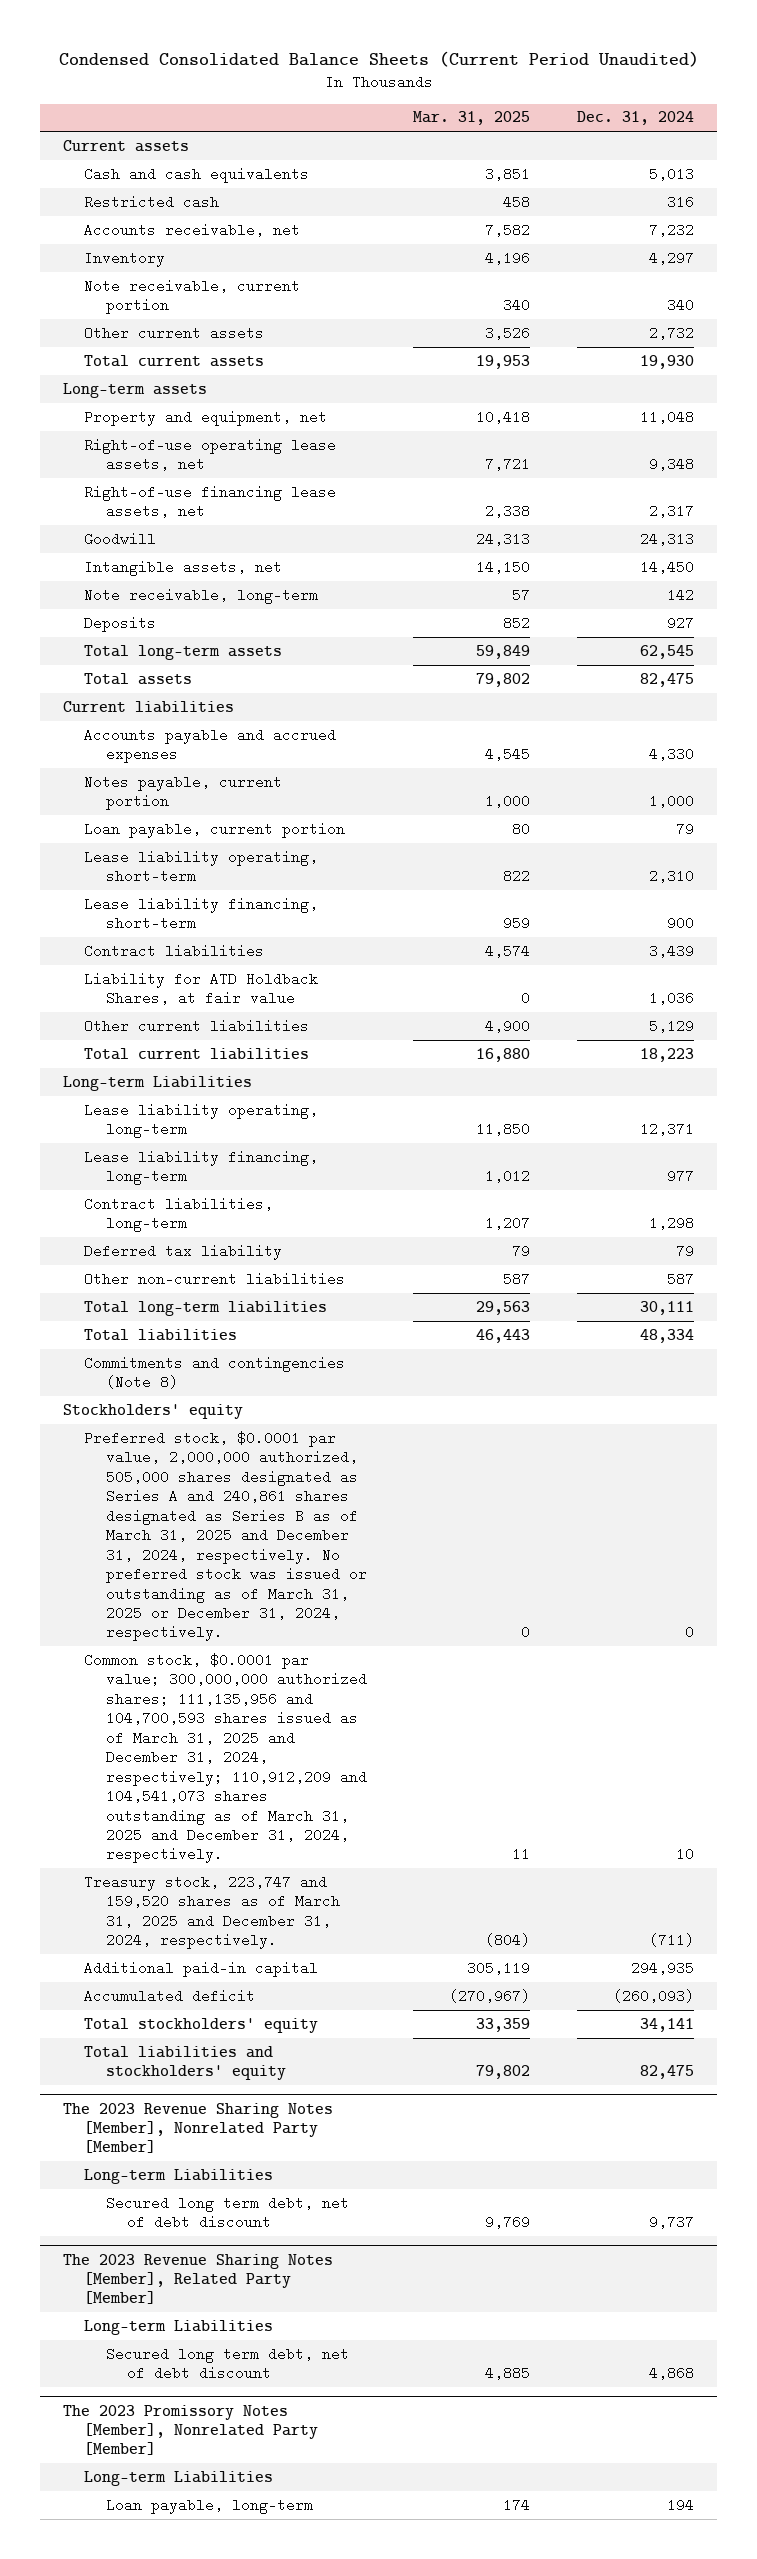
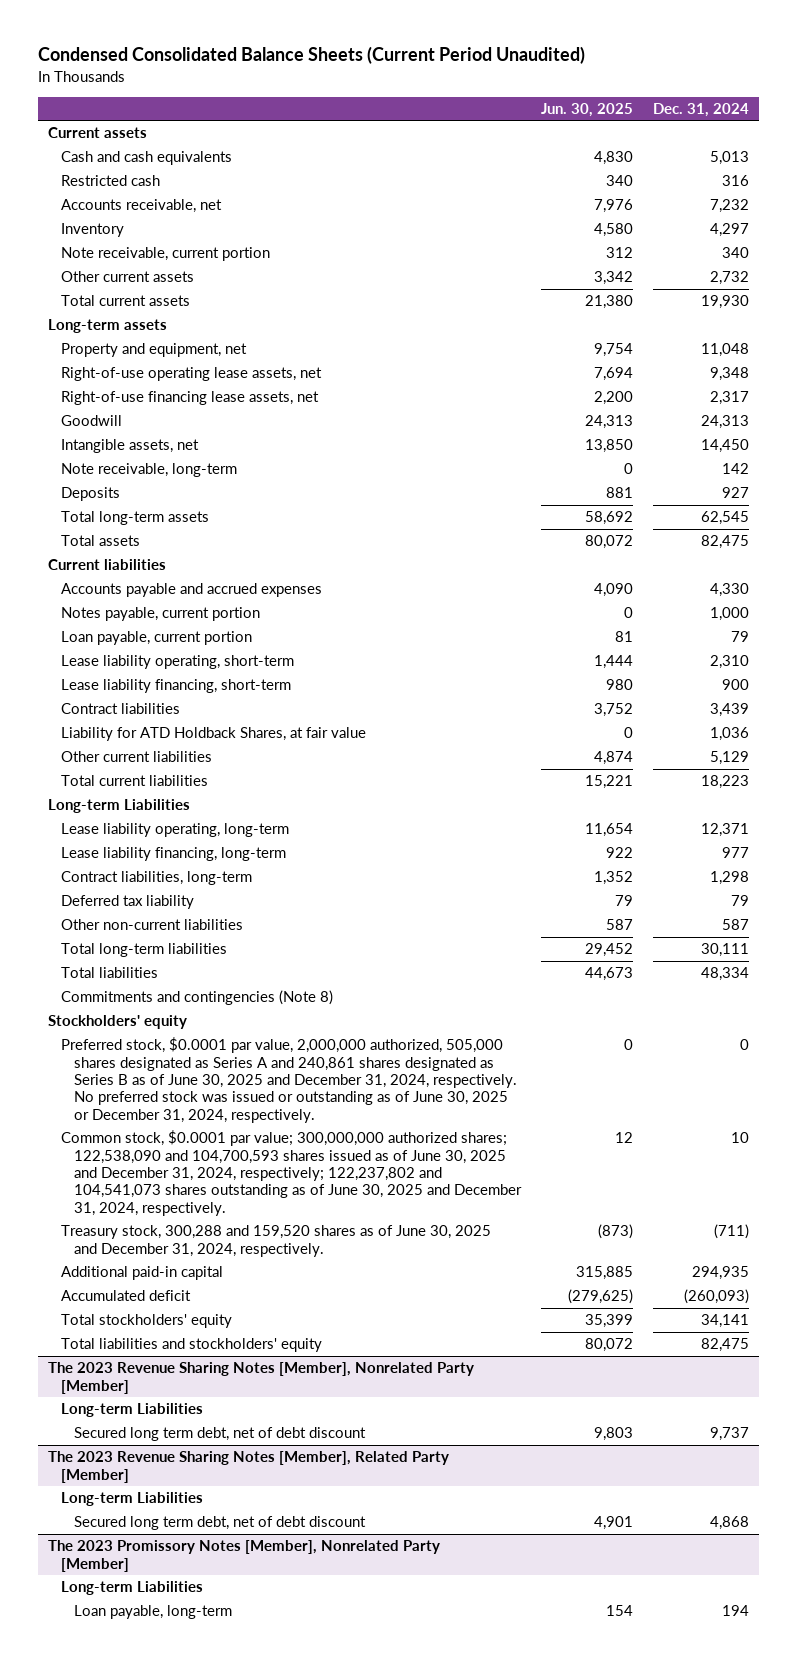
[413,111,531,126] Mar. 31, 2025 -> none
none -> [541,102,634,117] Jun. 30, 2025
[84,1430,367,1642] Preferred stock, $0.0001 par value, 2,000,000 authorized, 505,000 shares designated as Series A and 240,861 shares designated as Series B as of March 31, 2025 and December 31, 2024, respectively. No preferred stock was issued or outstanding as of March 31, 2025 or December 31, 2024, respectively. -> [61,1037,518,1123] Preferred stock, $0.0001 par value, 2,000,000 authorized, 505,000 shares designated as Series A and 240,861 shares designated as Series B as of June 30, 2025 and December 31, 2024, respectively. No preferred stock was issued or outstanding as of June 30, 2025 or December 31, 2024, respectively.
[84,1652,367,1864] Common stock, $0.0001 par value; 300,000,000 authorized shares; 111,135,956 and 104,700,593 shares issued as of March 31, 2025 and December 31, 2024, respectively; 110,912,209 and 104,541,073 shares outstanding as of March 31, 2025 and December 31, 2024, respectively. -> [61,1130,523,1216] Common stock, $0.0001 par value; 300,000,000 authorized shares; 122,538,090 and 104,700,593 shares issued as of June 30, 2025 and December 31, 2024, respectively; 122,237,802 and 104,541,073 shares outstanding as of June 30, 2025 and December 31, 2024, respectively.
[84,1874,340,1950] Treasury stock, 223,747 and 159,520 shares as of March 31, 2025 and December 31, 2024, respectively. -> [61,1225,492,1257] Treasury stock, 300,288 and 159,520 shares as of June 30, 2025 and December 31, 2024, respectively.

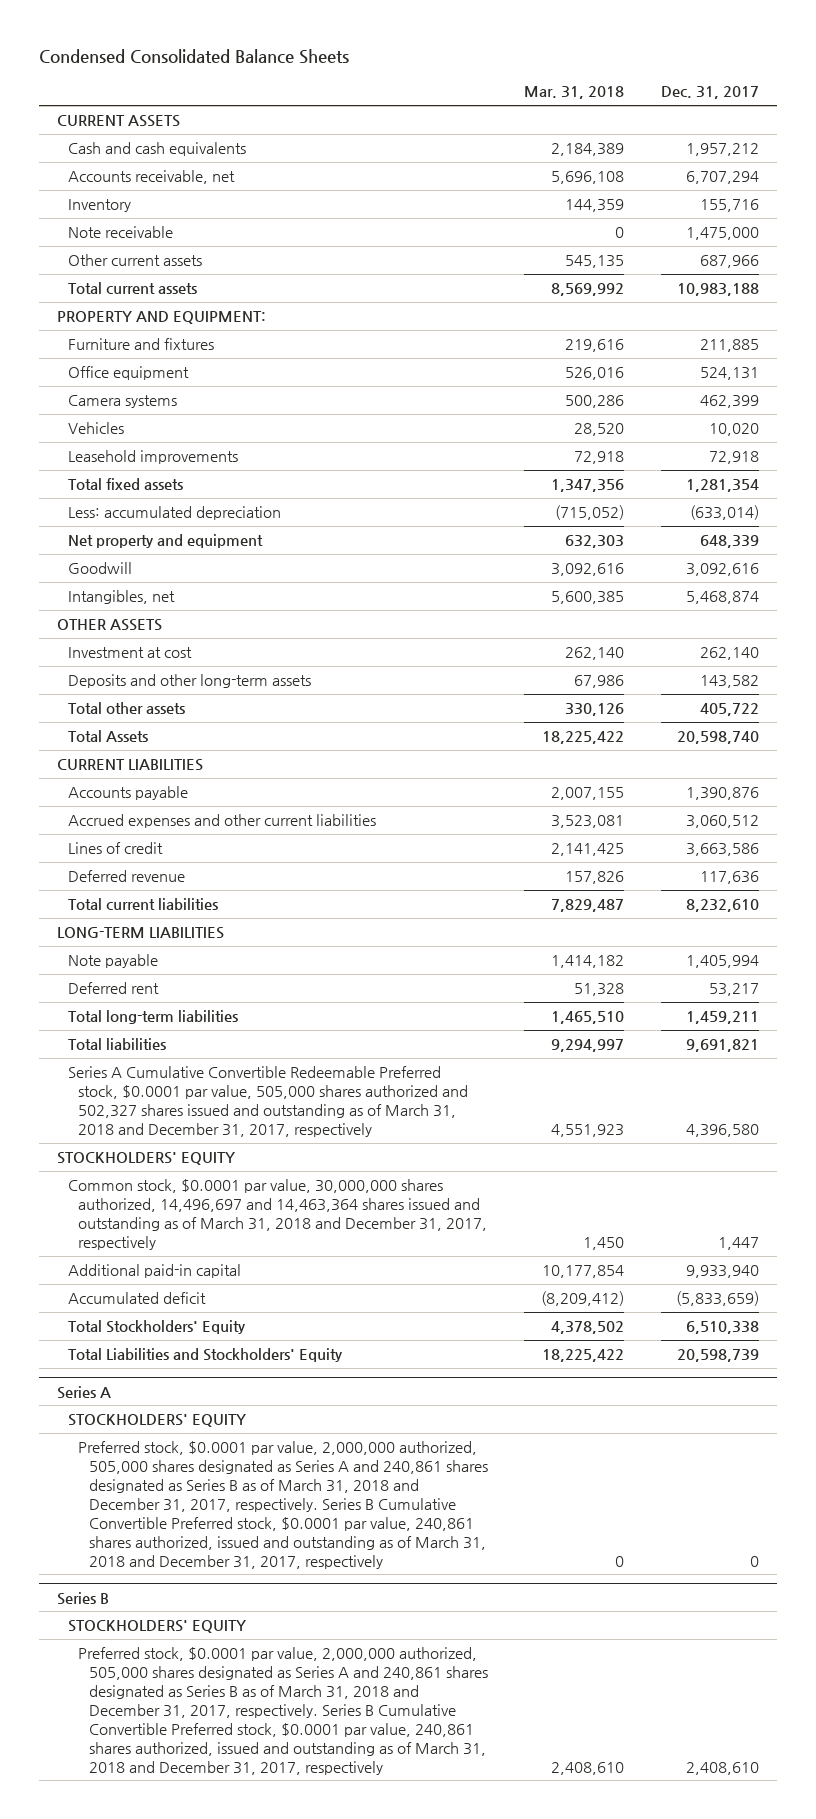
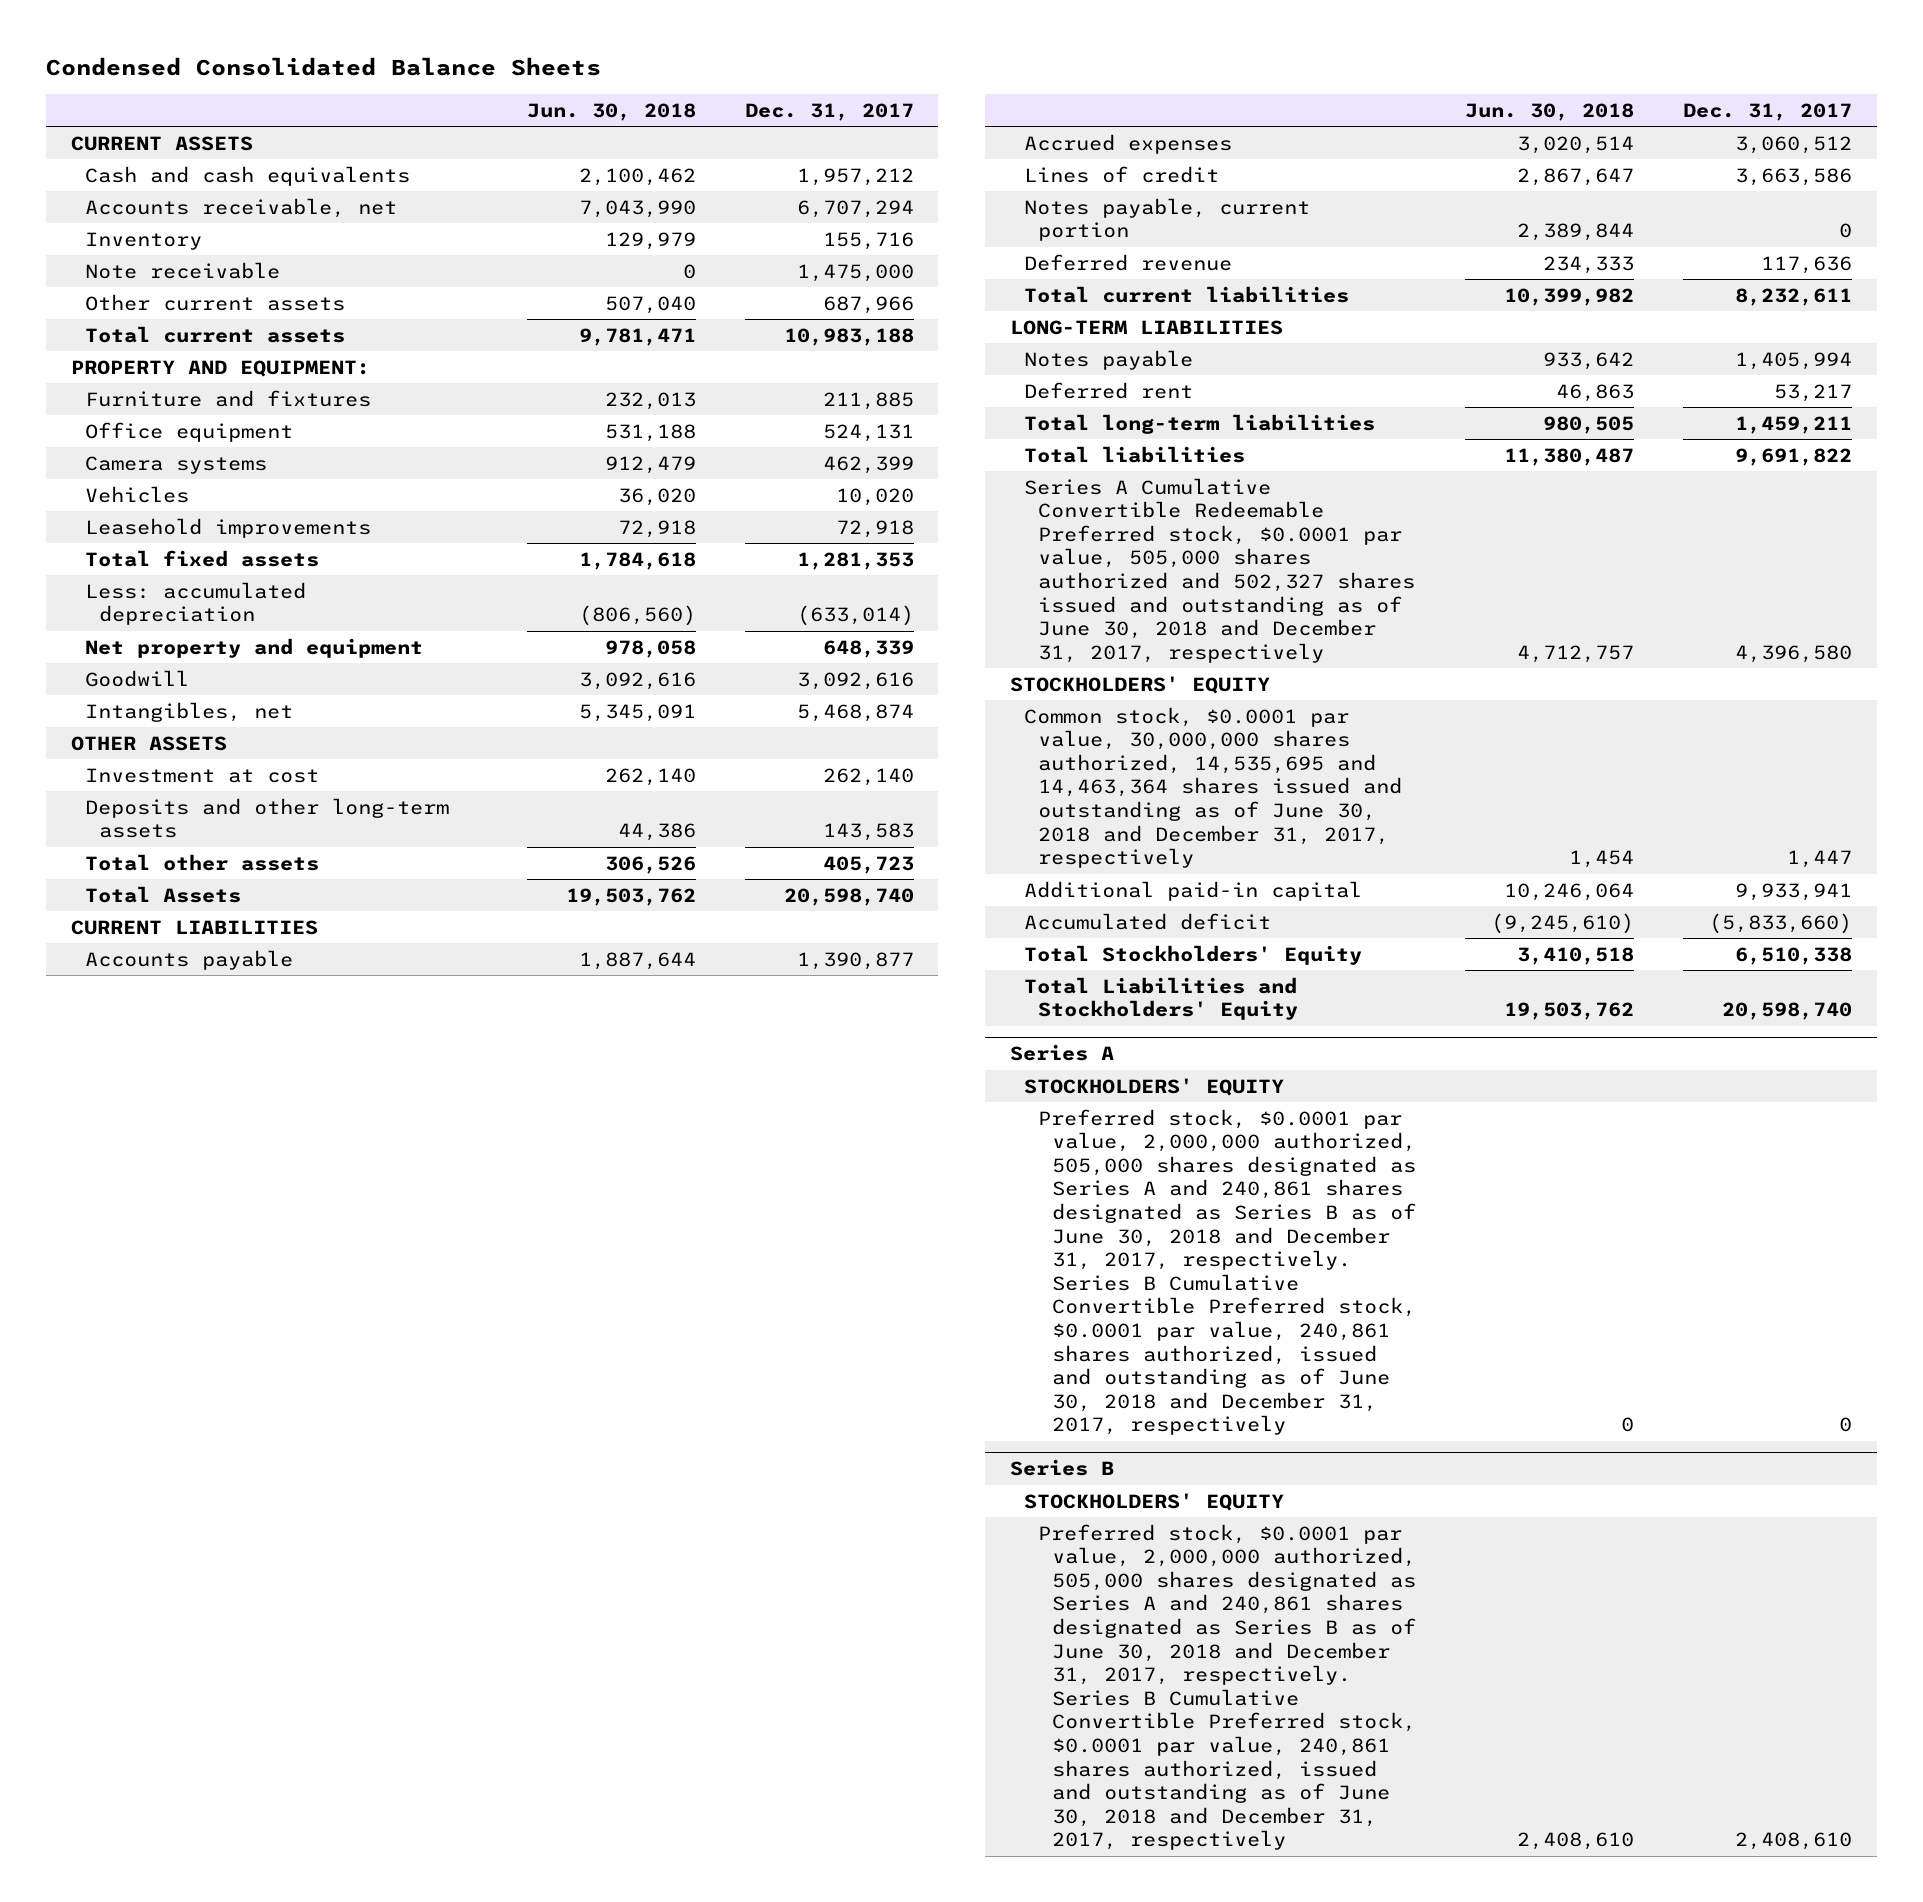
[524,86,625,100] Mar. 31, 2018 -> none
none -> [526,102,696,121] Jun. 30, 2018
[685,479,759,493] 1,281,354 -> [796,551,914,570] 1,281,353
[699,675,759,689] 143,582 -> [822,823,914,842] 143,583
[699,703,759,717] 405,722 -> [822,855,914,874] 405,723
[685,787,759,801] 1,390,876 -> [796,951,914,970] 1,390,877
[67,814,376,829] Accrued expenses and other current liabilities -> [1023,133,1232,154] Accrued expenses
none -> [1023,197,1310,242] Notes payable, current portion
[685,899,759,913] 8,232,610 -> [1735,287,1853,306] 8,232,611
[67,954,158,969] Note payable -> [1023,349,1193,370] Notes payable
[685,1039,759,1053] 9,691,821 -> [1735,447,1853,466] 9,691,822
[67,1066,469,1137] Series A Cumulative Convertible Redeemable Preferred stock, $0.0001 par value, 505,000 shares authorized and 502,327 shares issued and outstanding as of March 31, 2018 and December 31, 2017, respectively -> [1023,477,1416,663] Series A Cumulative Convertible Redeemable Preferred stock, $0.0001 par value, 505,000 shares authorized and 502,327 shares issued and outstanding as of June 30, 2018 and December 31, 2017, respectively
[67,1179,488,1250] Common stock, $0.0001 par value, 30,000,000 shares authorized, 14,496,697 and 14,463,364 shares issued and outstanding as of March 31, 2018 and December 31, 2017, respectively -> [1023,706,1403,869] Common stock, $0.0001 par value, 30,000,000 shares authorized, 14,535,695 and 14,463,364 shares issued and outstanding as of June 30, 2018 and December 31, 2017, respectively
[685,1265,759,1279] 9,933,940 -> [1735,882,1853,901] 9,933,941
[675,1291,759,1307] (5,833,659) -> [1709,912,1853,934] (5,833,660)
[676,1349,759,1363] 20,598,739 -> [1722,1002,1853,1021] 20,598,740
[78,1441,488,1569] Preferred stock, $0.0001 par value, 2,000,000 authorized, 505,000 shares designated as Series A and 240,861 shares designated as Series B as of March 31, 2018 and December 31, 2017, respectively. Series B Cumulative Convertible Preferred stock, $0.0001 par value, 240,861 shares authorized, issued and outstanding as of March 31, 2018 and December 31, 2017, respectively -> [1038,1108,1417,1436] Preferred stock, $0.0001 par value, 2,000,000 authorized, 505,000 shares designated as Series A and 240,861 shares designated as Series B as of June 30, 2018 and December 31, 2017, respectively. Series B Cumulative Convertible Preferred stock, $0.0001 par value, 240,861 shares authorized, issued and outstanding as of June 30, 2018 and December 31, 2017, respectively
[78,1647,488,1775] Preferred stock, $0.0001 par value, 2,000,000 authorized, 505,000 shares designated as Series A and 240,861 shares designated as Series B as of March 31, 2018 and December 31, 2017, respectively. Series B Cumulative Convertible Preferred stock, $0.0001 par value, 240,861 shares authorized, issued and outstanding as of March 31, 2018 and December 31, 2017, respectively -> [1038,1523,1417,1851] Preferred stock, $0.0001 par value, 2,000,000 authorized, 505,000 shares designated as Series A and 240,861 shares designated as Series B as of June 30, 2018 and December 31, 2017, respectively. Series B Cumulative Convertible Preferred stock, $0.0001 par value, 240,861 shares authorized, issued and outstanding as of June 30, 2018 and December 31, 2017, respectively

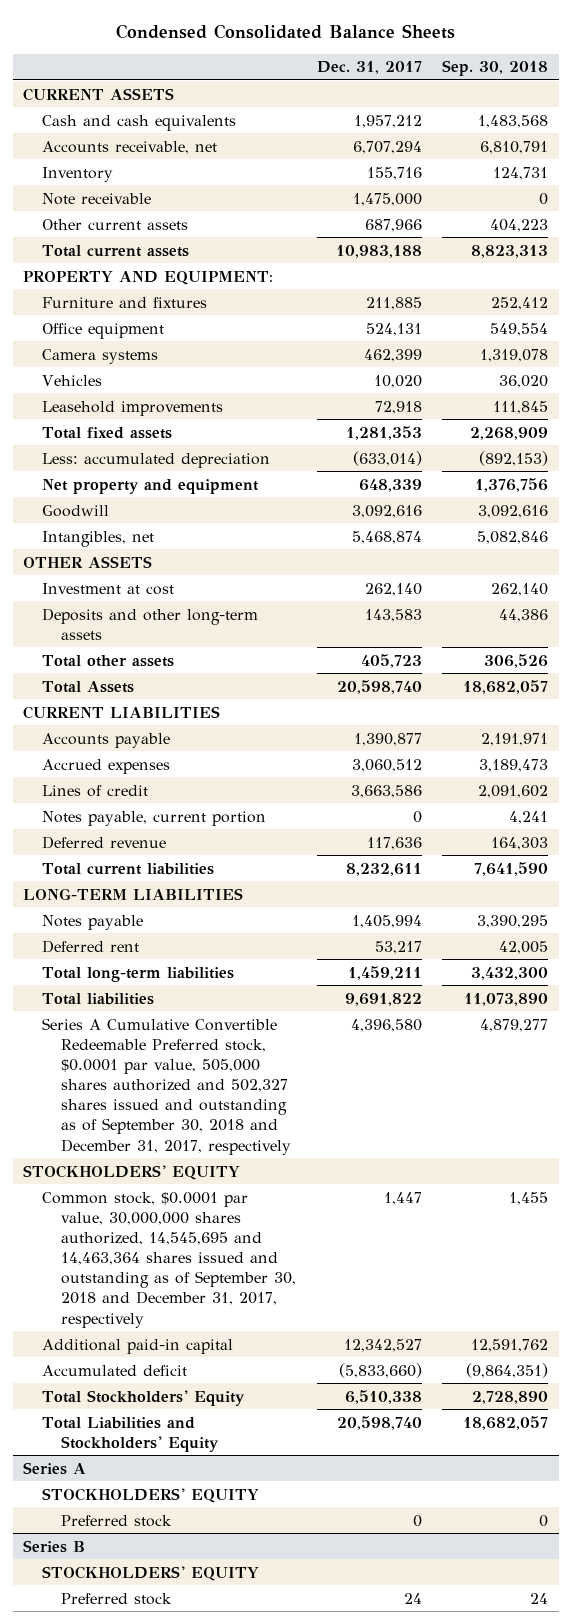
[526,102,696,121] Jun. 30, 2018 -> none
none -> [442,60,549,77] Sep. 30, 2018
[1023,477,1416,663] Series A Cumulative Convertible Redeemable Preferred stock, $0.0001 par value, 505,000 shares authorized and 502,327 shares issued and outstanding as of June 30, 2018 and December 31, 2017, respectively -> [42,1017,291,1155] Series A Cumulative Convertible Redeemable Preferred stock, $0.0001 par value, 505,000 shares authorized and 502,327 shares issued and outstanding as of September 30, 2018 and December 31, 2017, respectively
[1023,706,1403,869] Common stock, $0.0001 par value, 30,000,000 shares authorized, 14,535,695 and 14,463,364 shares issued and outstanding as of June 30, 2018 and December 31, 2017, respectively -> [42,1191,296,1328] Common stock, $0.0001 par value, 30,000,000 shares authorized, 14,545,695 and 14,463,364 shares issued and outstanding as of September 30, 2018 and December 31, 2017, respectively
[1735,882,1853,901] 9,933,941 -> [343,1338,422,1352] 12,342,527
[1038,1108,1417,1436] Preferred stock, $0.0001 par value, 2,000,000 authorized, 505,000 shares designated as Series A and 240,861 shares designated as Series B as of June 30, 2018 and December 31, 2017, respectively. Series B Cumulative Convertible Preferred stock, $0.0001 par value, 240,861 shares authorized, issued and outstanding as of June 30, 2018 and December 31, 2017, respectively -> [60,1514,172,1527] Preferred stock
[1038,1523,1417,1851] Preferred stock, $0.0001 par value, 2,000,000 authorized, 505,000 shares designated as Series A and 240,861 shares designated as Series B as of June 30, 2018 and December 31, 2017, respectively. Series B Cumulative Convertible Preferred stock, $0.0001 par value, 240,861 shares authorized, issued and outstanding as of June 30, 2018 and December 31, 2017, respectively -> none
none -> [60,1592,172,1605] Preferred stock

